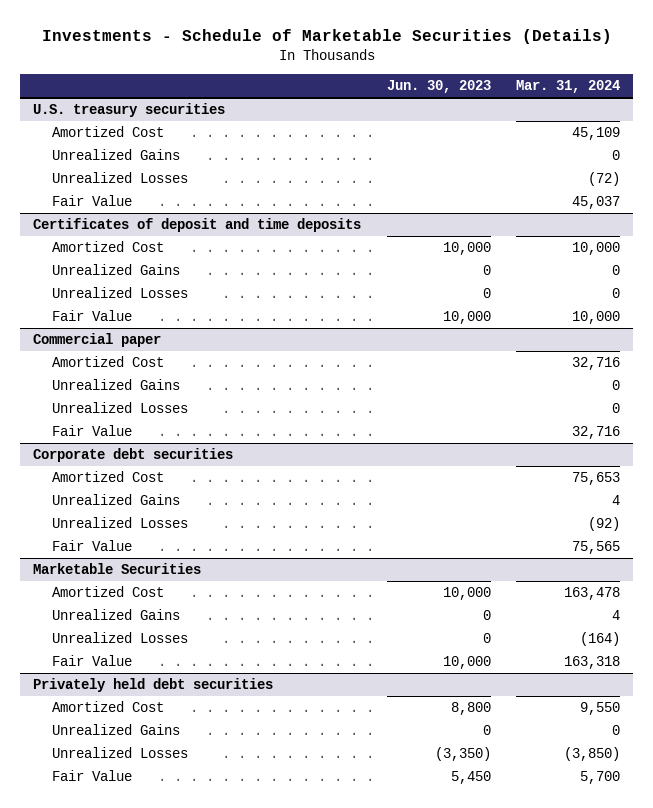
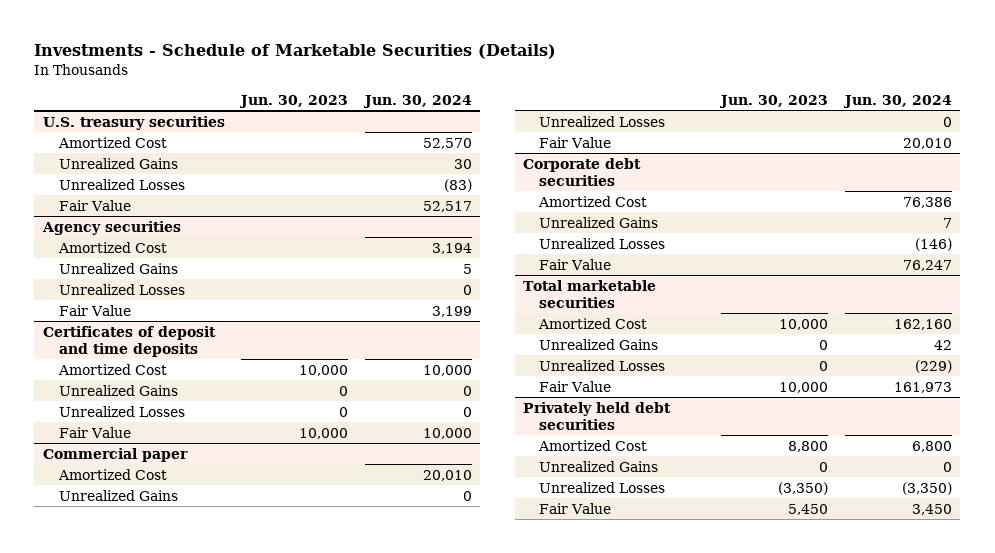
[516,80,621,94] Mar. 31, 2024 -> none
none -> [362,94,472,108] Jun. 30, 2024
none -> [41,220,181,235] Agency securities
none -> [57,241,167,253] Amortized Cost
none -> [58,262,178,274] Unrealized Gains
none -> [58,283,185,295] Unrealized Losses
none -> [58,304,131,316] Fair Value
[32,563,201,575] Marketable Securities -> [523,279,657,308] Total marketable securities

